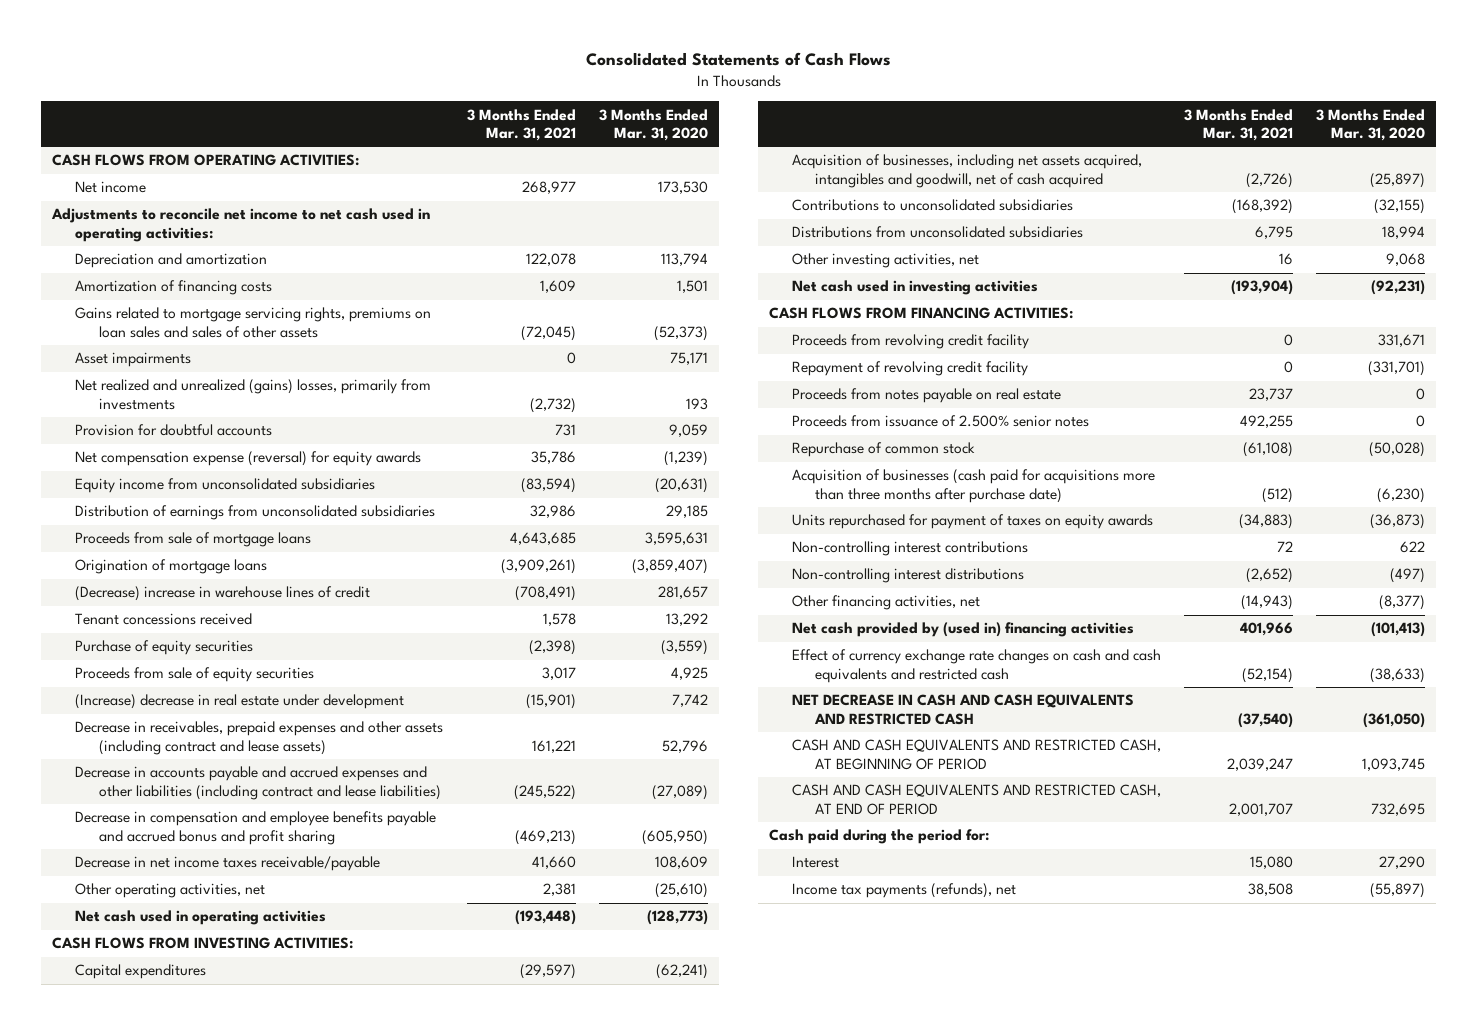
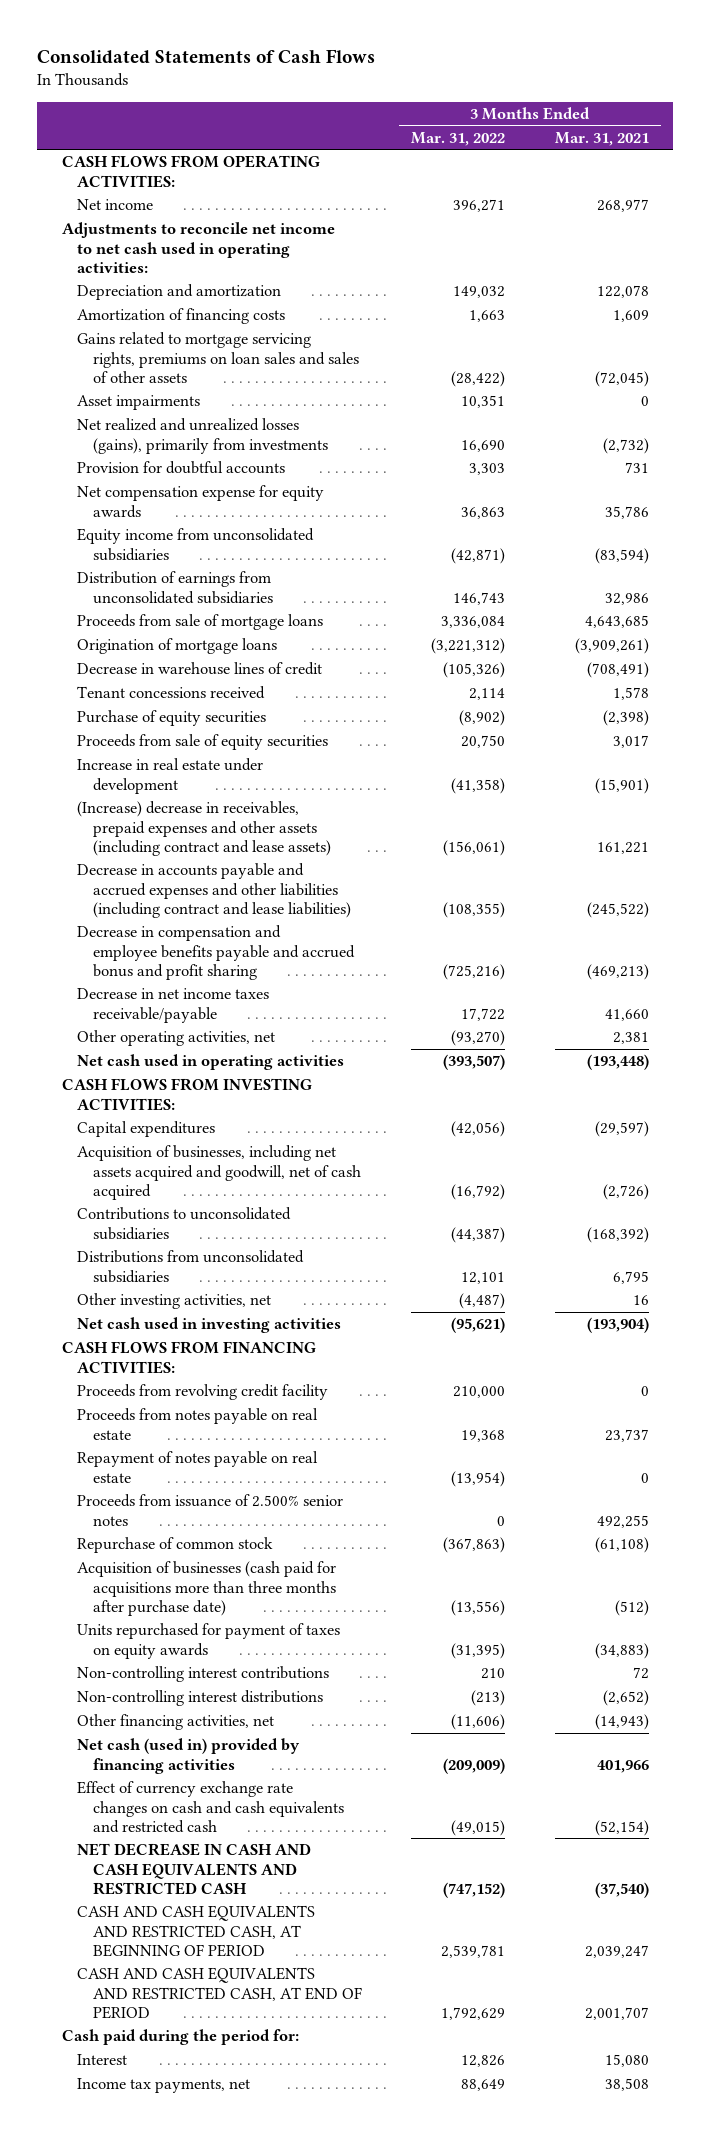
[598,108,708,141] 3 Months Ended Mar. 31, 2020 -> none
none -> [411,131,506,146] Mar. 31, 2022
[75,379,432,410] Net realized and unrealized (gains) losses, primarily from investments -> [77,418,328,454] Net realized and unrealized losses (gains), primarily from investments
[75,451,422,467] Net compensation expense (reversal) for equity awards -> [77,485,325,518] Net compensation expense for equity awards
[75,586,371,602] (Decrease) increase in warehouse lines of credit -> [77,662,323,676] Decrease in warehouse lines of credit
[75,694,405,710] (Increase) decrease in real estate under development -> [77,758,264,794] Increase in real estate under development
[75,721,444,755] Decrease in receivables, prepaid expenses and other assets (including contract and lease assets) -> [77,801,331,856] (Increase) decrease in receivables, prepaid expenses and other assets (including contract and lease assets)
[792,154,1143,188] Acquisition of businesses, including net assets acquired, intangibles and goodwill, net of cash acquired -> [77,1145,361,1200] Acquisition of businesses, including net assets acquired and goodwill, net of cash acquired
[792,361,1029,377] Repayment of revolving credit facility -> none
none -> [77,1451,319,1483] Repayment of notes payable on real estate
[792,622,1135,638] Net cash provided by (used in) financing activities -> [77,1738,301,1774] Net cash (used in) provided by financing activities
[792,883,1017,899] Income tax payments (refunds), net -> [77,2078,251,2094] Income tax payments, net

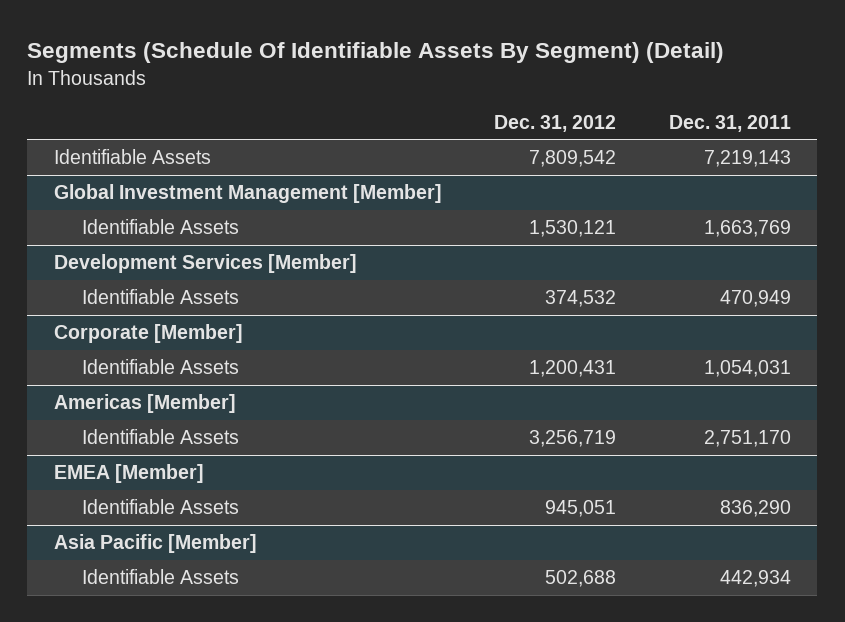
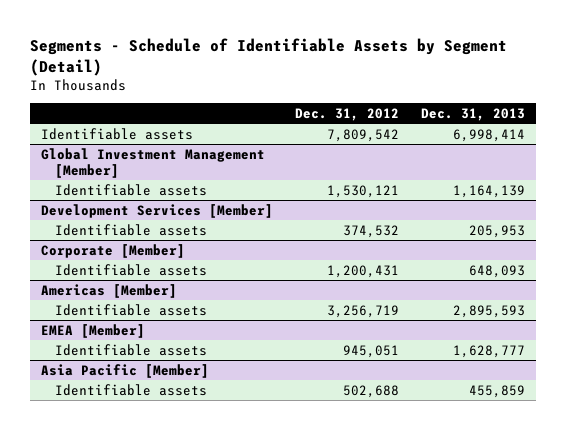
[27,42,725,64] Segments (Schedule Of Identifiable Assets By Segment) (Detail) -> [29,37,507,76] Segments - Schedule of Identifiable Assets by Segment (Detail)
[668,114,791,132] Dec. 31, 2011 -> none
none -> [421,108,526,122] Dec. 31, 2013
[53,149,211,165] Identifiable Assets -> [41,127,194,140] Identifiable assets
[82,219,240,235] Identifiable Assets -> [55,183,208,196] Identifiable assets
[82,289,240,305] Identifiable Assets -> [55,223,208,236] Identifiable assets
[82,359,240,375] Identifiable Assets -> [55,263,208,276] Identifiable assets
[82,429,240,445] Identifiable Assets -> [55,303,208,316] Identifiable assets
[82,499,240,515] Identifiable Assets -> [55,343,208,356] Identifiable assets
[82,569,240,585] Identifiable Assets -> [55,383,208,396] Identifiable assets

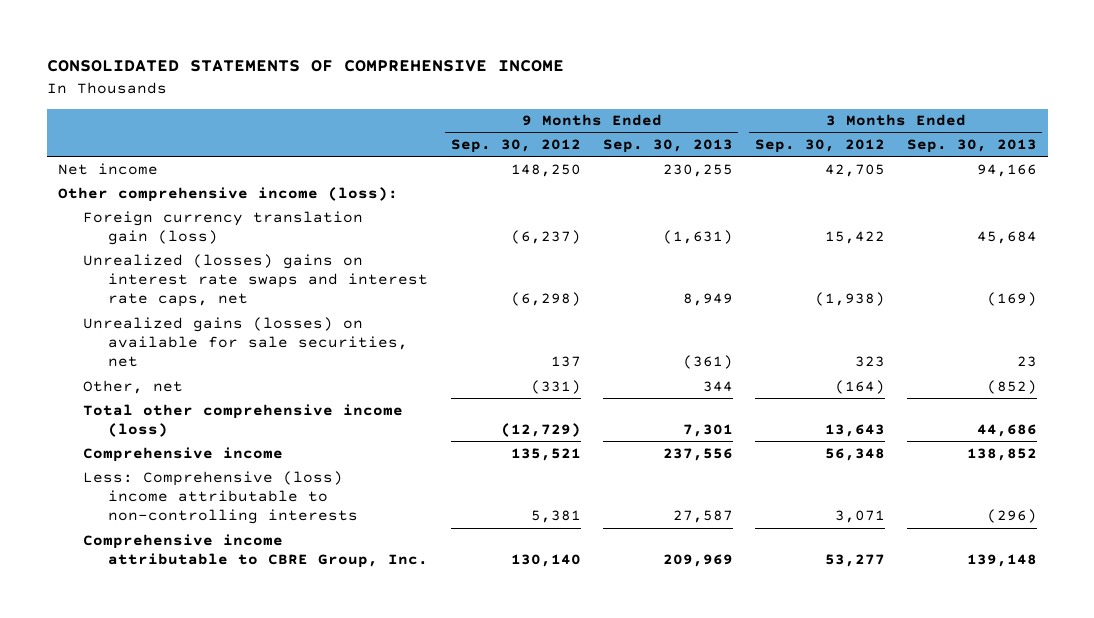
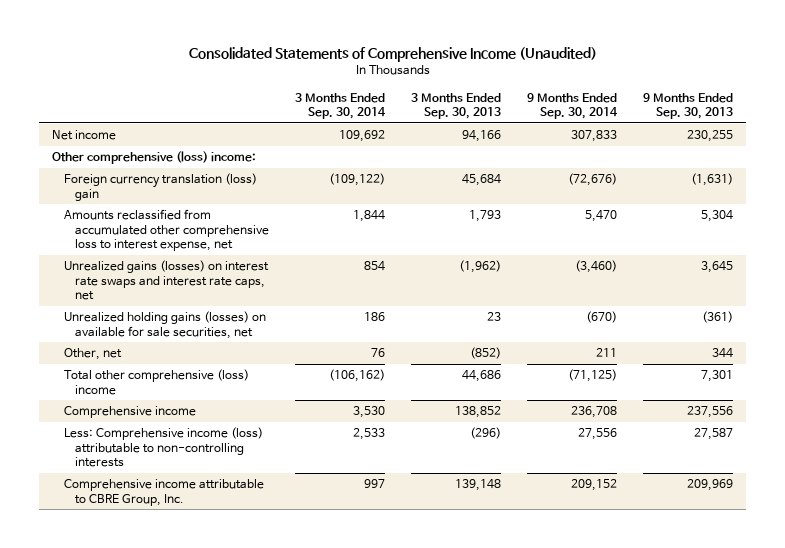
[46,60,564,73] CONSOLIDATED STATEMENTS OF COMPREHENSIVE INCOME -> [188,46,597,62] Consolidated Statements of Comprehensive Income (Unaudited)
[450,138,581,153] Sep. 30, 2012 -> none
[754,138,885,153] Sep. 30, 2012 -> none
none -> [295,92,387,120] 3 Months Ended Sep. 30, 2014
none -> [527,92,619,120] 9 Months Ended Sep. 30, 2014
[57,186,398,202] Other comprehensive income (loss): -> [51,151,256,165] Other comprehensive (loss) income:
[83,210,364,245] Foreign currency translation gain (loss) -> [63,173,257,201] Foreign currency translation (loss) gain
none -> [63,209,270,252] Amounts reclassified from accumulated other comprehensive loss to interest expense, net
[83,253,429,308] Unrealized (losses) gains on interest rate swaps and interest rate caps, net -> [63,260,269,301] Unrealized gains (losses) on interest rate swaps and interest rate caps, net
[682,293,733,307] 8,949 -> [701,261,734,274] 3,645
[986,292,1037,307] (169) -> [459,260,502,274] (1,962)
[83,316,409,368] Unrealized gains (losses) on available for sale securities, net -> [63,311,266,339] Unrealized holding gains (losses) on available for sale securities, net
[83,403,404,437] Total other comprehensive income (loss) -> [63,369,249,395] Total other comprehensive (loss) income
[83,470,359,525] Less: Comprehensive (loss) income attributable to non-controlling interests -> [63,427,263,468] Less: Comprehensive income (loss) attributable to non-controlling interests

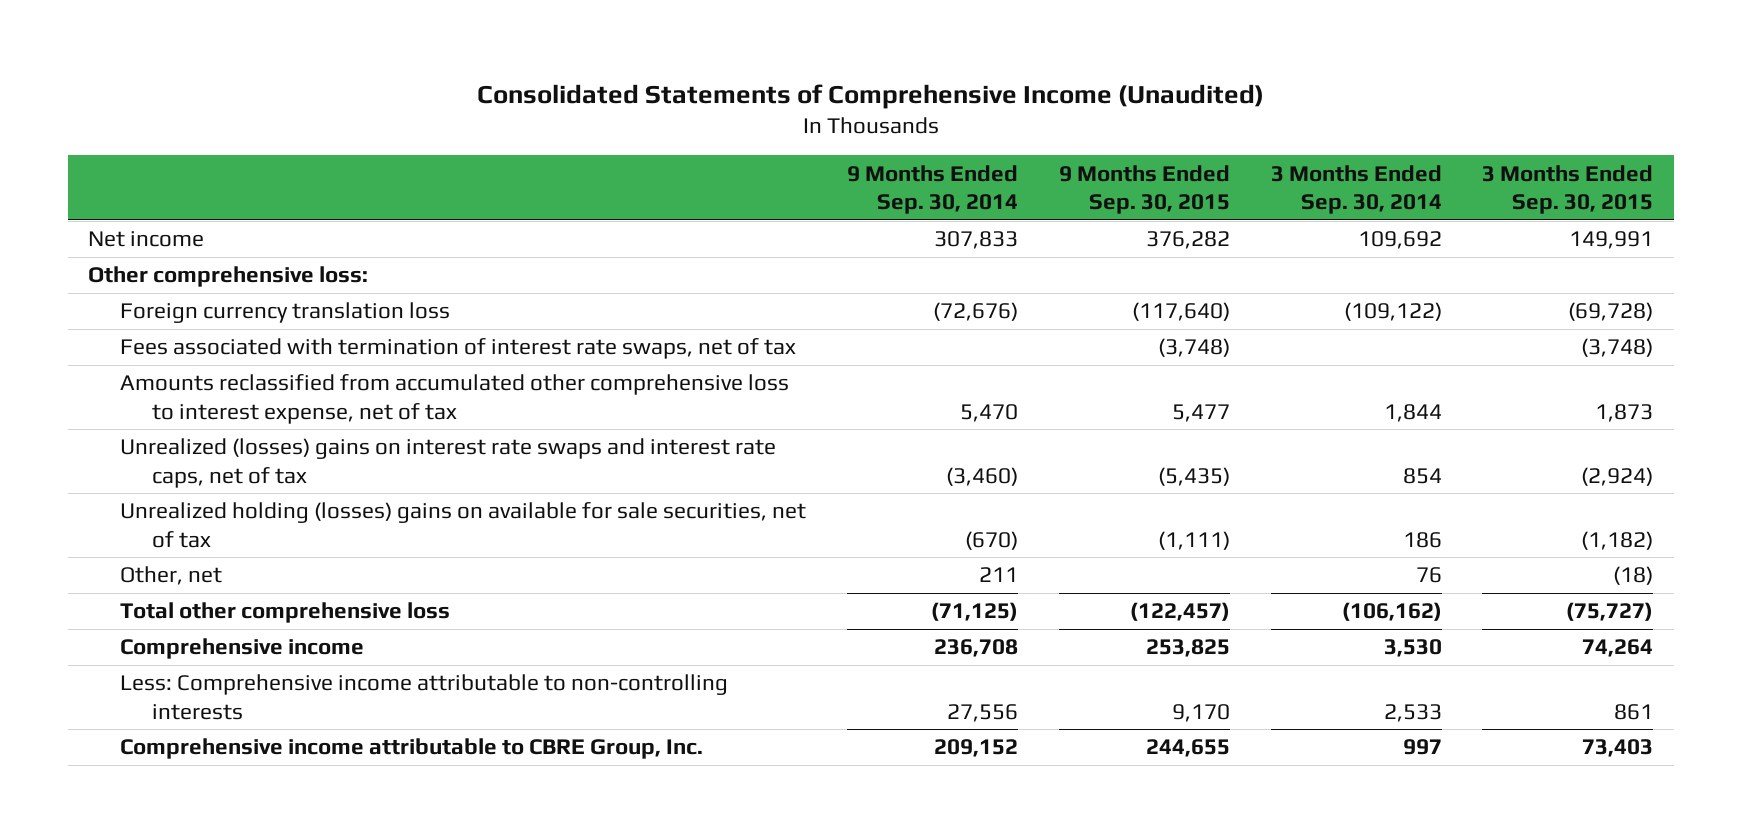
[411,92,502,120] 3 Months Ended Sep. 30, 2013 -> none
[643,92,734,120] 9 Months Ended Sep. 30, 2013 -> none
none -> [1058,164,1230,215] 9 Months Ended Sep. 30, 2015
none -> [1482,164,1654,215] 3 Months Ended Sep. 30, 2015
[51,151,256,165] Other comprehensive (loss) income: -> [88,266,369,288] Other comprehensive loss:
[63,173,257,201] Foreign currency translation (loss) gain -> [120,302,451,324] Foreign currency translation loss
none -> [120,338,797,360] Fees associated with termination of interest rate swaps, net of tax
[63,209,270,252] Amounts reclassified from accumulated other comprehensive loss to interest expense, net -> [120,374,790,424] Amounts reclassified from accumulated other comprehensive loss to interest expense, net of tax
[63,260,269,301] Unrealized gains (losses) on interest rate swaps and interest rate caps, net -> [120,438,777,488] Unrealized (losses) gains on interest rate swaps and interest rate caps, net of tax
[63,311,266,339] Unrealized holding gains (losses) on available for sale securities, net -> [120,502,807,548] Unrealized holding (losses) gains on available for sale securities, net of tax
[63,369,249,395] Total other comprehensive (loss) income -> [120,602,451,624] Total other comprehensive loss
[63,427,263,468] Less: Comprehensive income (loss) attributable to non-controlling interests -> [120,674,729,720] Less: Comprehensive income attributable to non-controlling interests

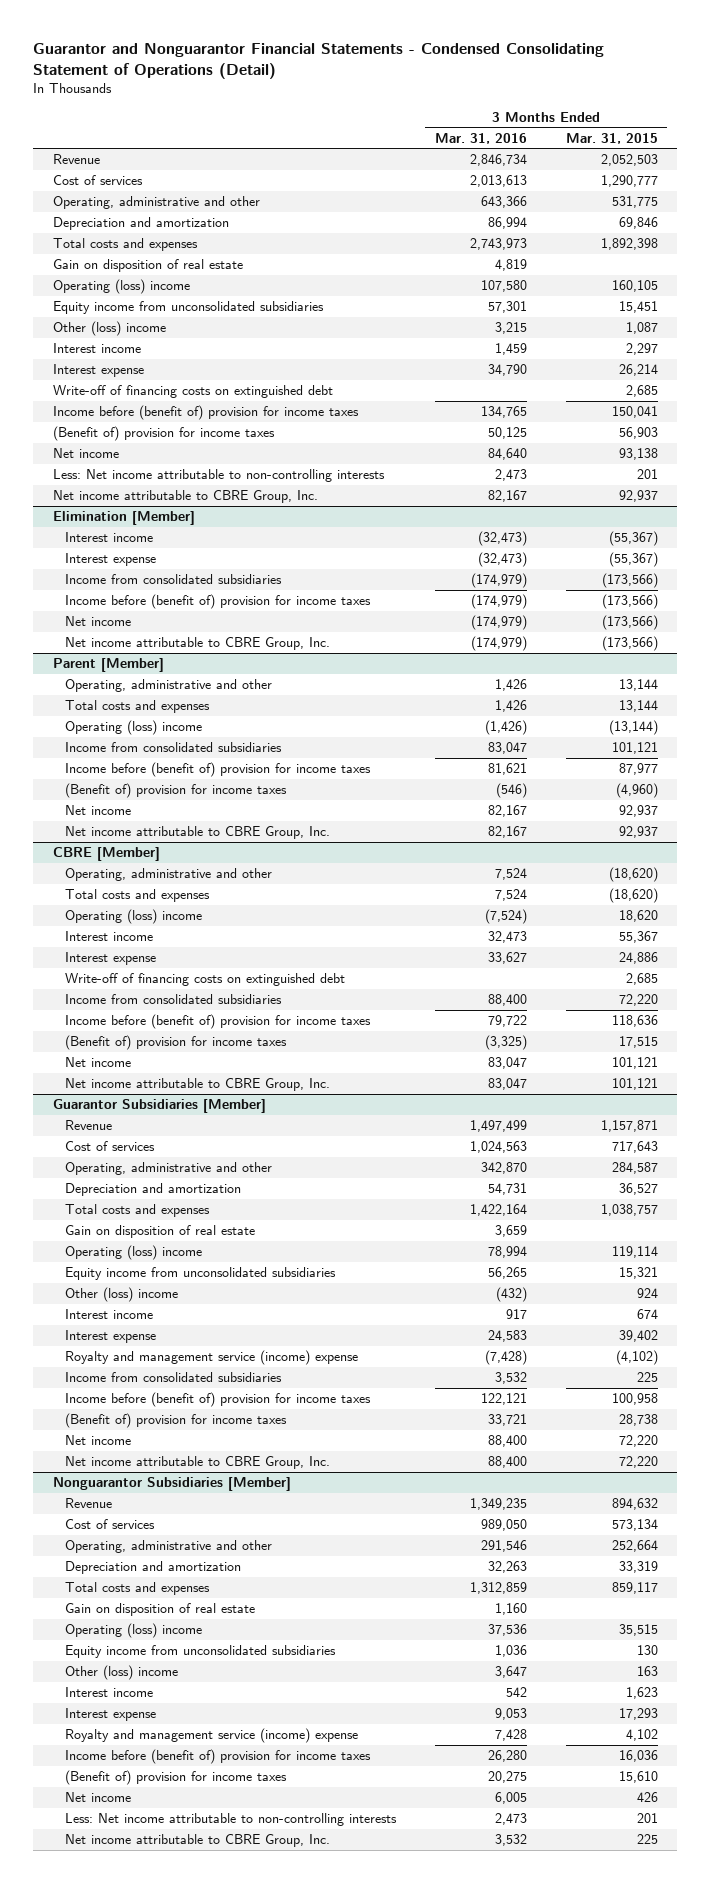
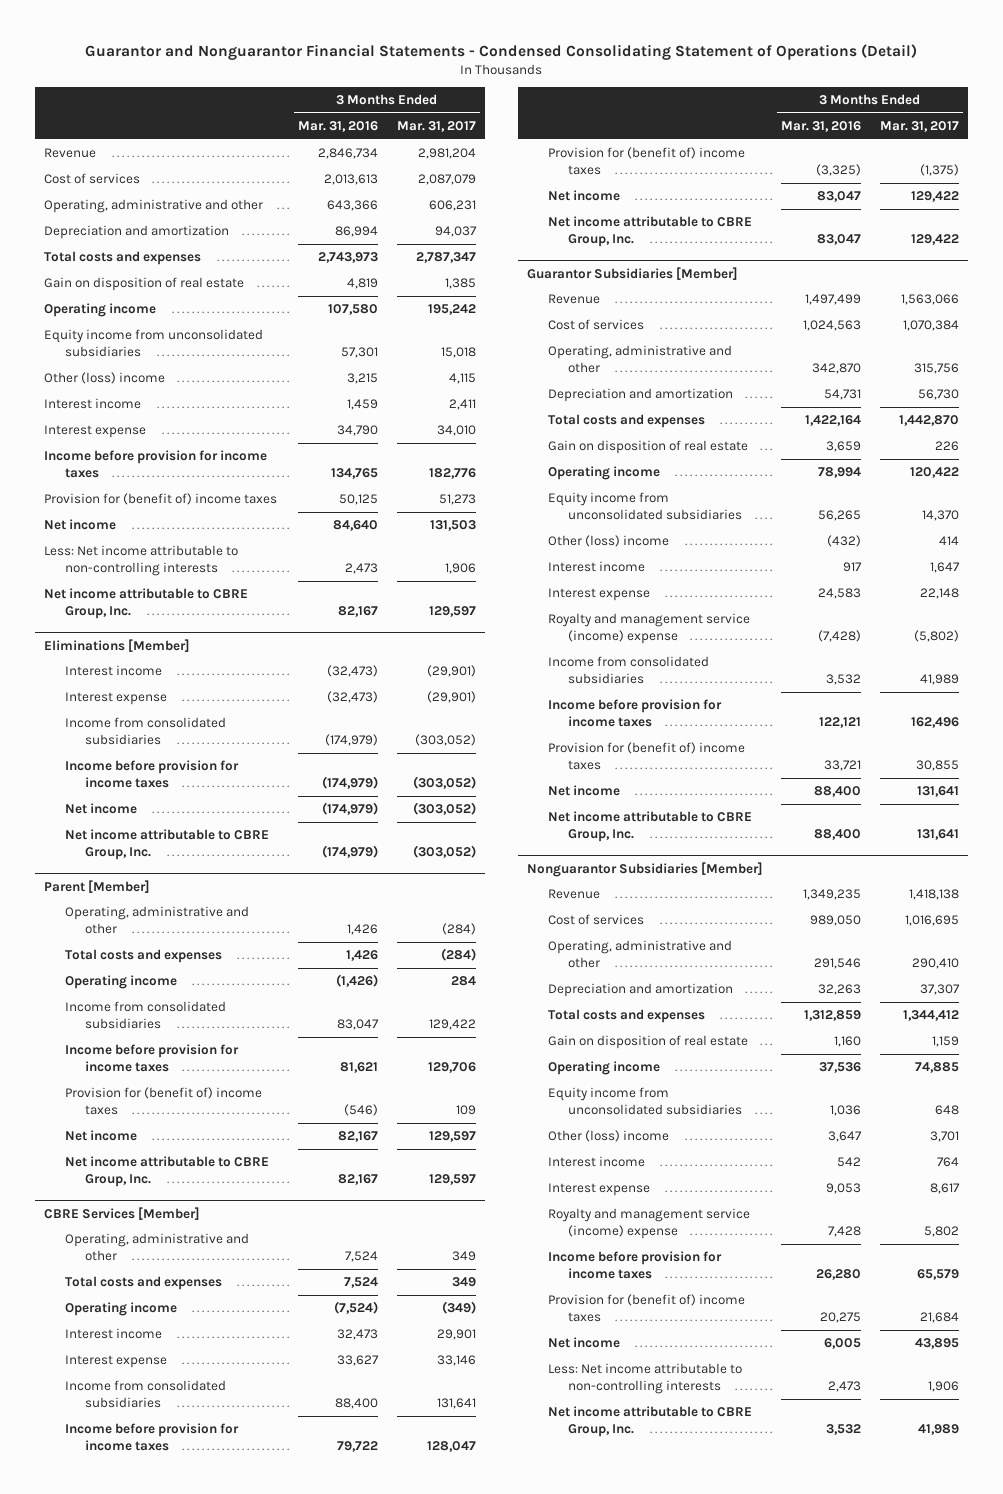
[565,132,658,144] Mar. 31, 2015 -> none
none -> [396,120,476,132] Mar. 31, 2017
[52,279,190,295] Operating (loss) income -> [44,303,157,318] Operating income
[52,385,333,399] Write-off of financing costs on extinguished debt -> none
[52,405,359,421] Income before (benefit of) provision for income taxes -> [44,450,268,479] Income before provision for income taxes
[52,426,275,442] (Benefit of) provision for income taxes -> [44,493,278,506] Provision for (benefit of) income taxes
[52,511,195,526] Elimination [Member] -> [44,638,191,652] Eliminations [Member]
[64,594,371,610] Income before (benefit of) provision for income taxes -> [64,760,239,789] Income before provision for income taxes
[64,720,202,736] Operating (loss) income -> [64,975,177,990] Operating income
[64,762,371,778] Income before (benefit of) provision for income taxes -> [64,1044,239,1073] Income before provision for income taxes
[64,783,287,799] (Benefit of) provision for income taxes -> [64,1087,262,1116] Provision for (benefit of) income taxes
[52,847,160,862] CBRE [Member] -> [44,1206,201,1220] CBRE Services [Member]
[64,909,202,925] Operating (loss) income -> [64,1302,177,1317] Operating income
[64,973,345,987] Write-off of financing costs on extinguished debt -> none
[64,1014,371,1030] Income before (benefit of) provision for income taxes -> [64,1423,239,1452] Income before provision for income taxes
[64,1035,287,1051] (Benefit of) provision for income taxes -> [547,147,745,176] Provision for (benefit of) income taxes
[64,1245,202,1261] Operating (loss) income -> [547,466,660,481] Operating income
[64,1392,371,1408] Income before (benefit of) provision for income taxes -> [547,699,722,728] Income before provision for income taxes
[64,1413,287,1429] (Benefit of) provision for income taxes -> [547,742,745,771] Provision for (benefit of) income taxes
[64,1623,202,1639] Operating (loss) income -> [547,1061,660,1076] Operating income
[64,1749,371,1765] Income before (benefit of) provision for income taxes -> [547,1251,722,1280] Income before provision for income taxes
[64,1770,287,1786] (Benefit of) provision for income taxes -> [547,1294,745,1323] Provision for (benefit of) income taxes

